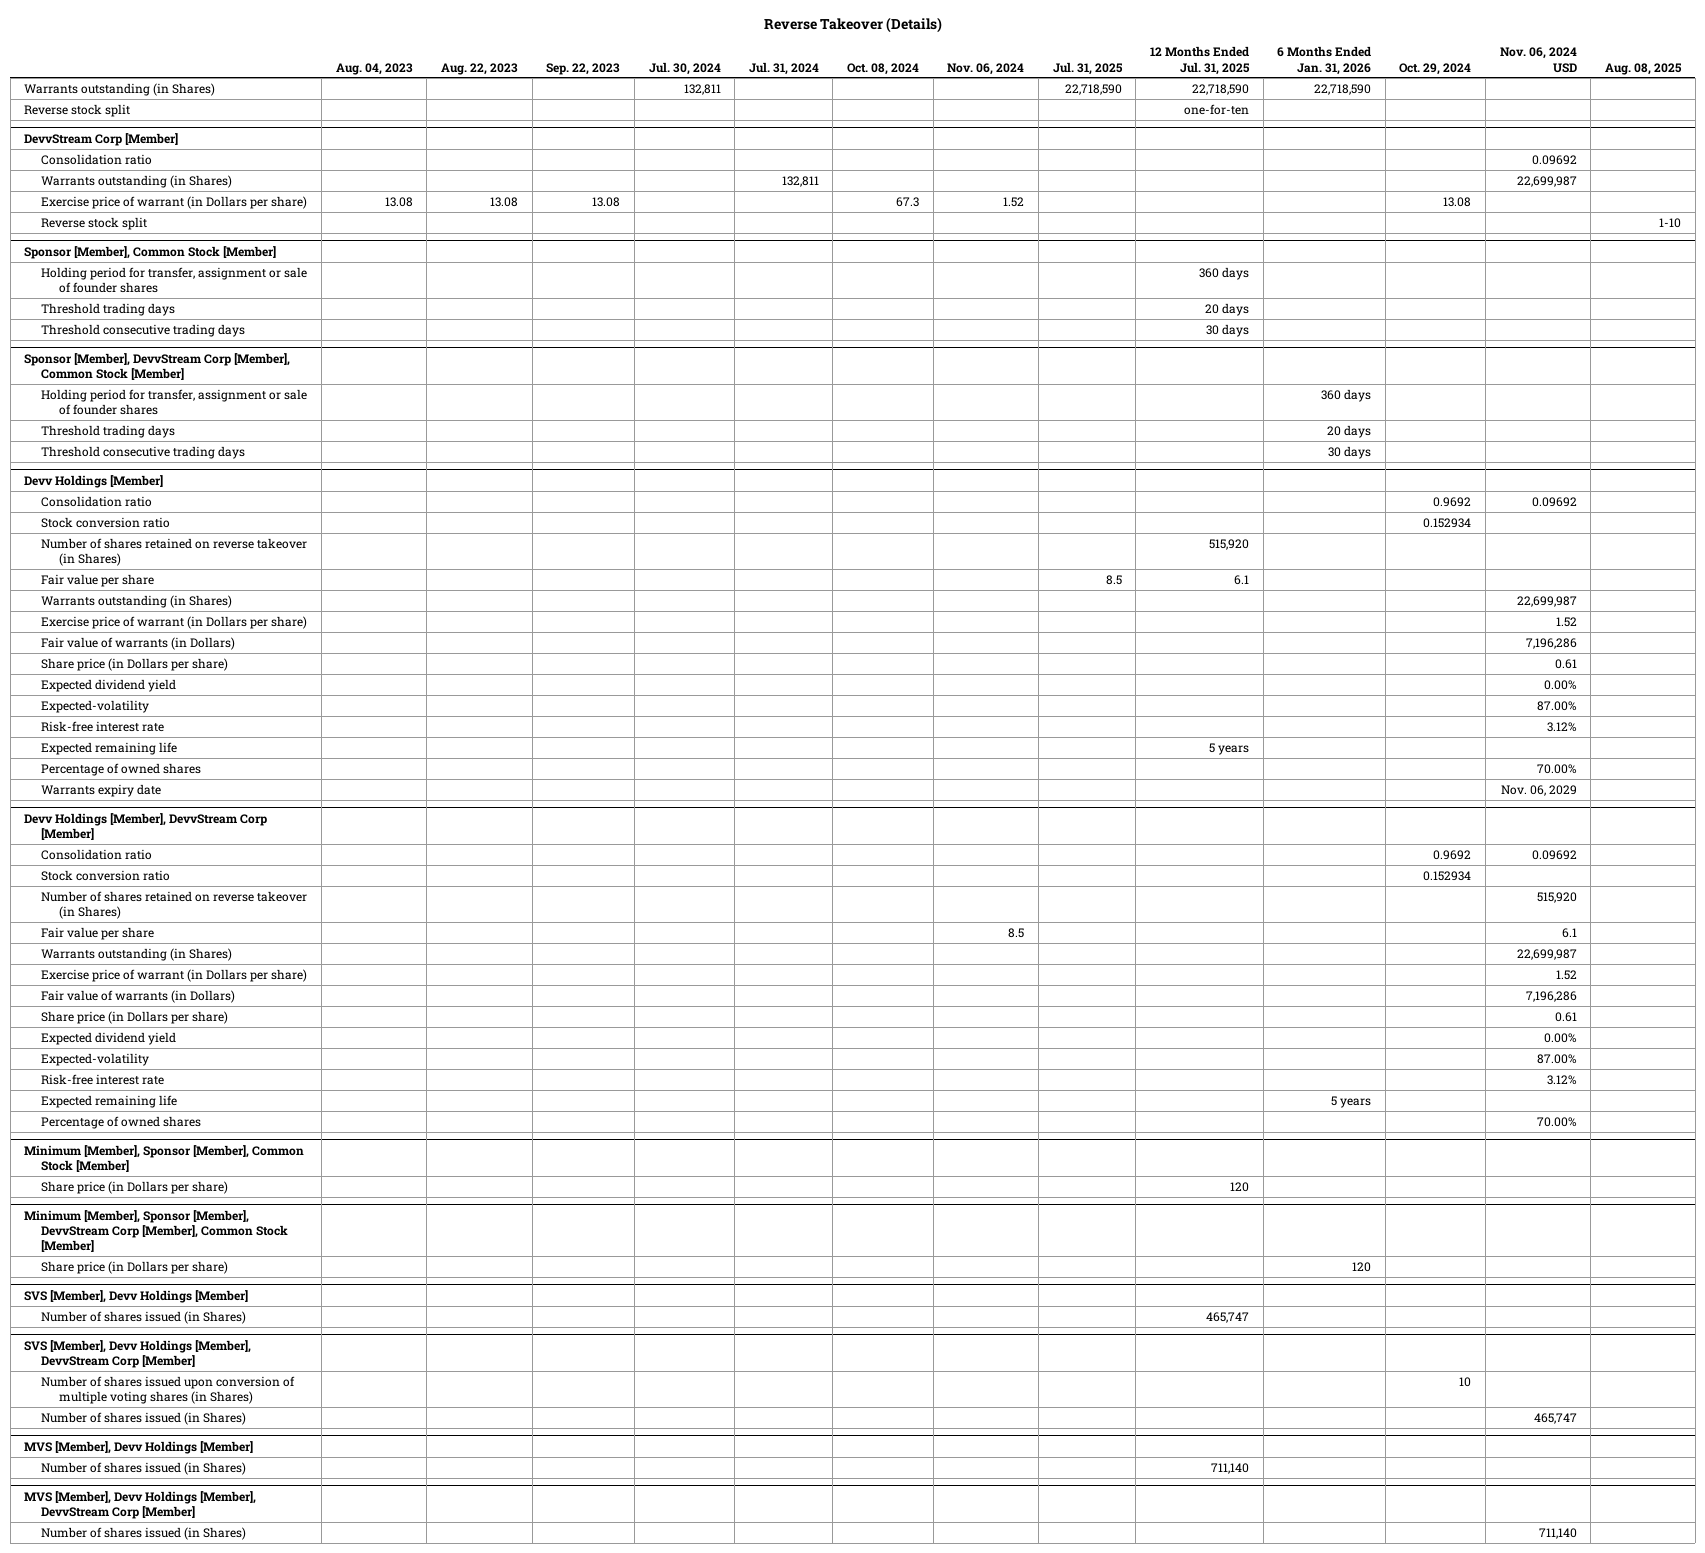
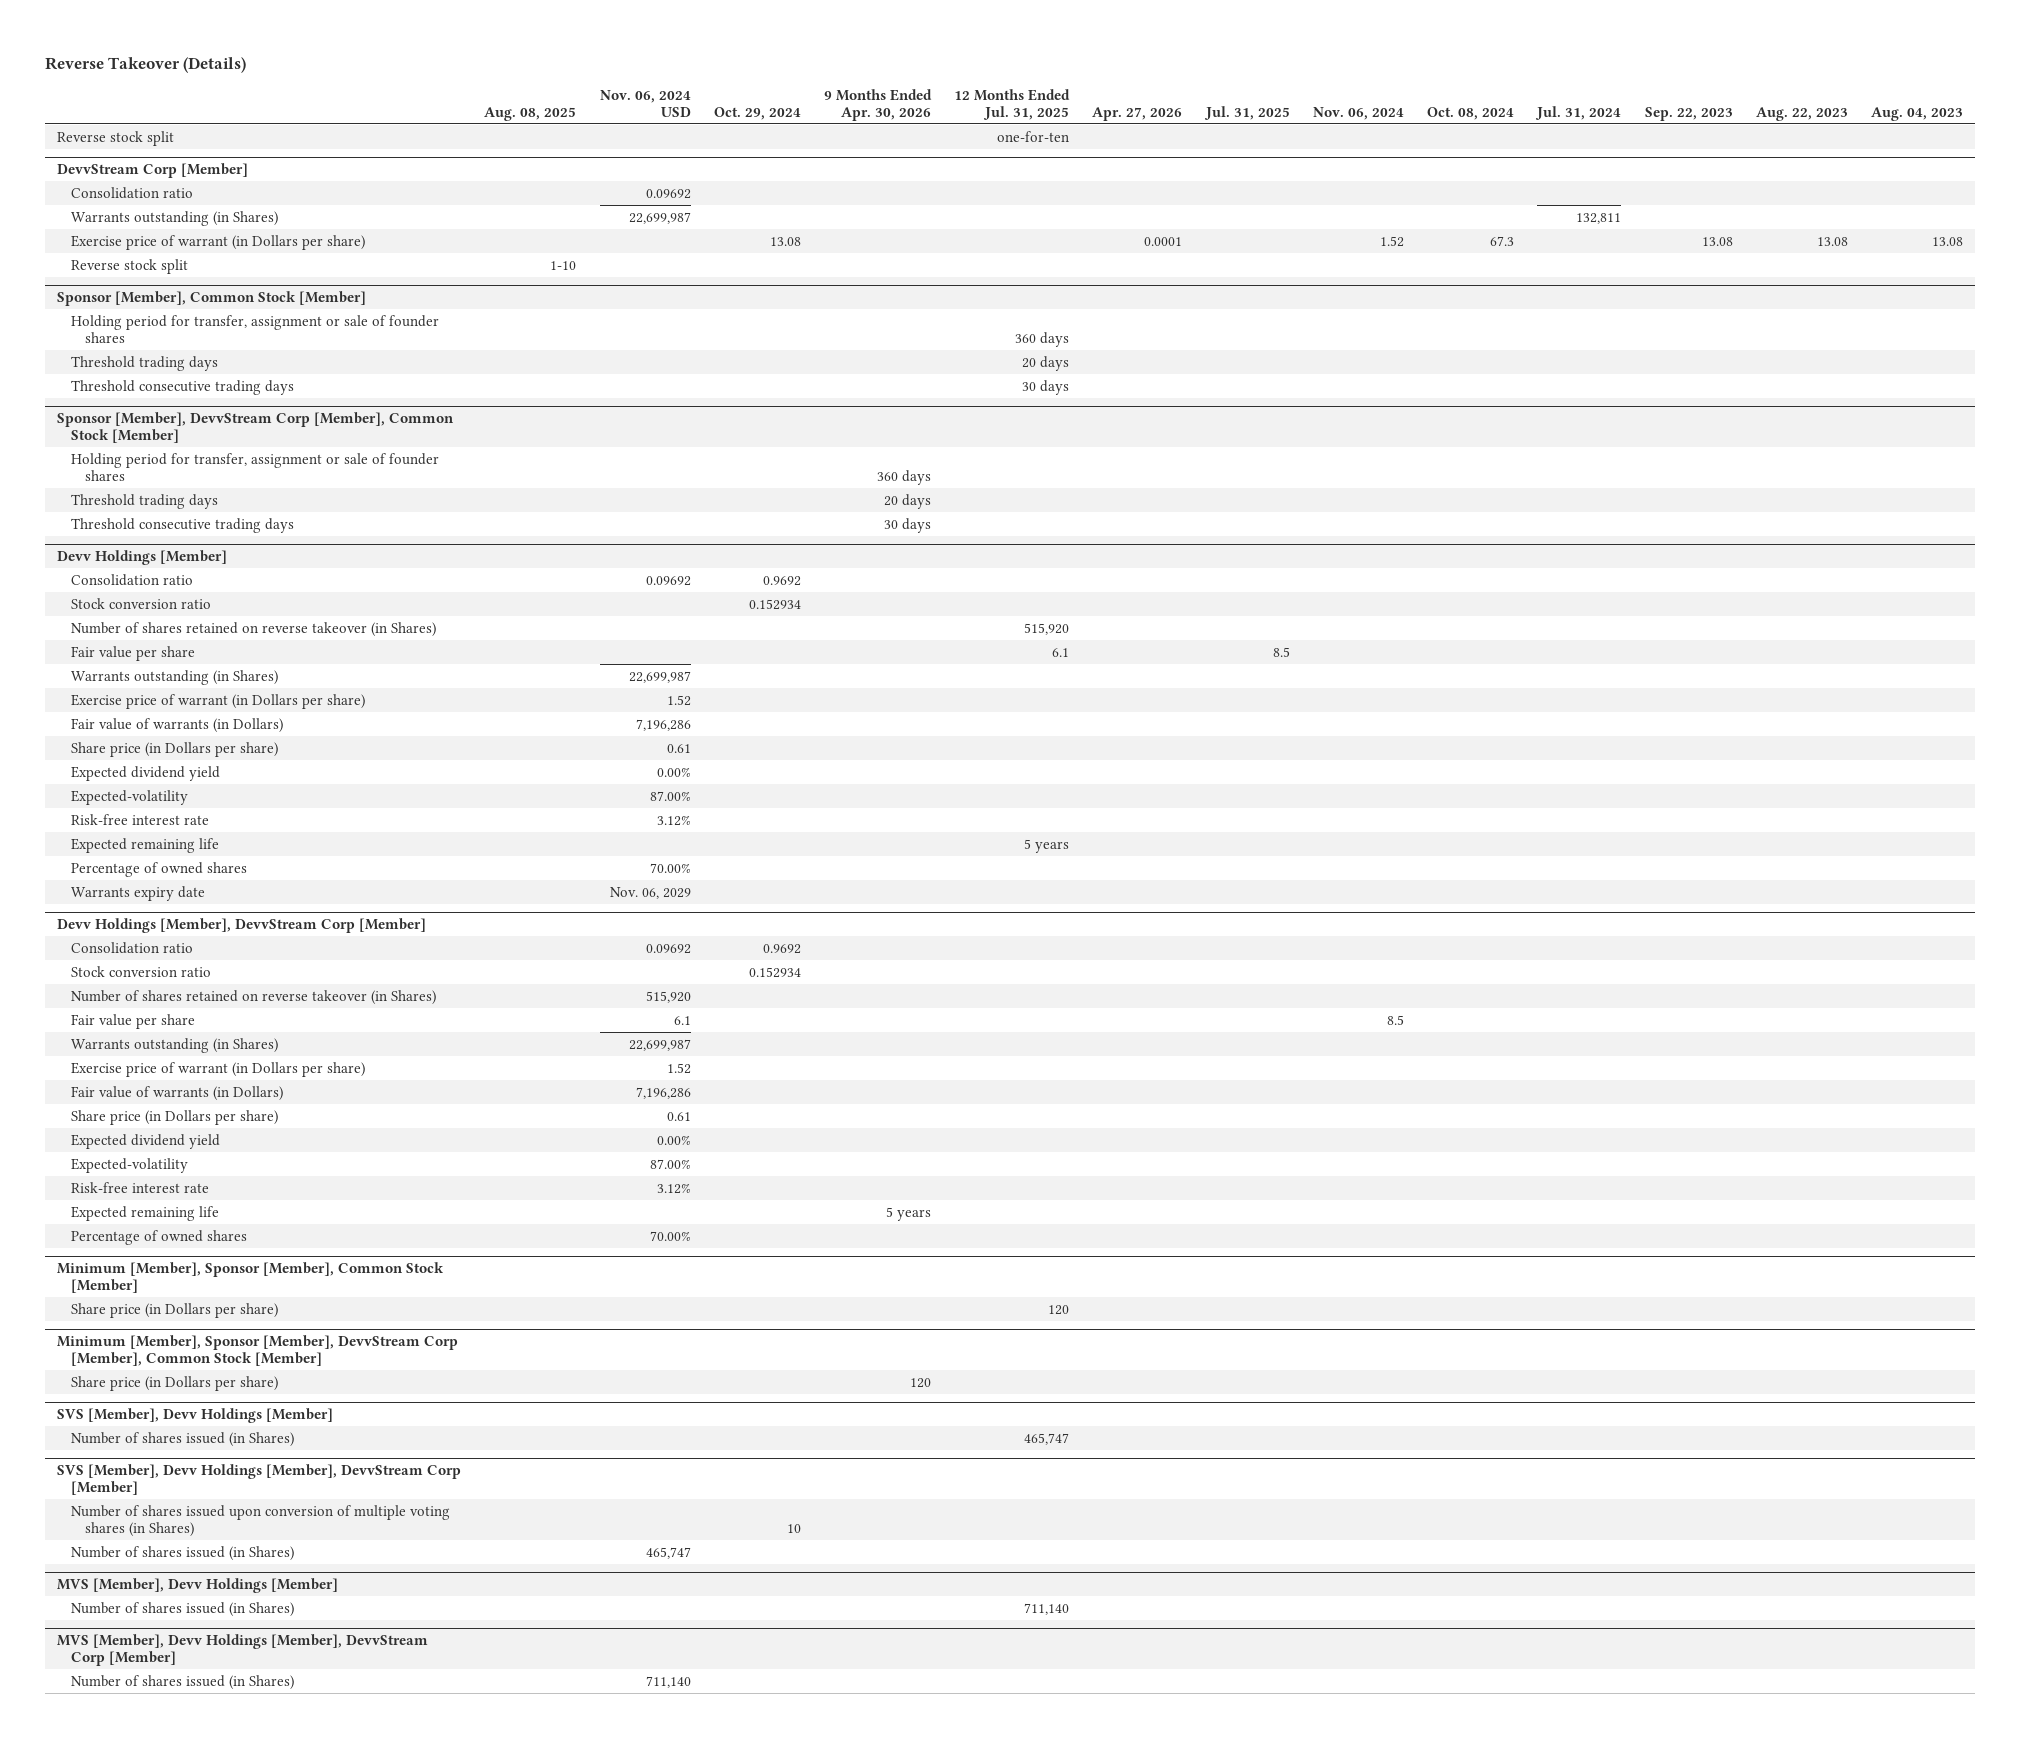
[648,61,721,75] Jul. 30, 2024 -> none
[1277,46,1372,75] 6 Months Ended Jan. 31, 2026 -> none
none -> [823,88,932,122] 9 Months Ended Apr. 30, 2026
none -> [1092,107,1183,122] Apr. 27, 2026
[24,82,216,96] Warrants outstanding (in Shares) -> none

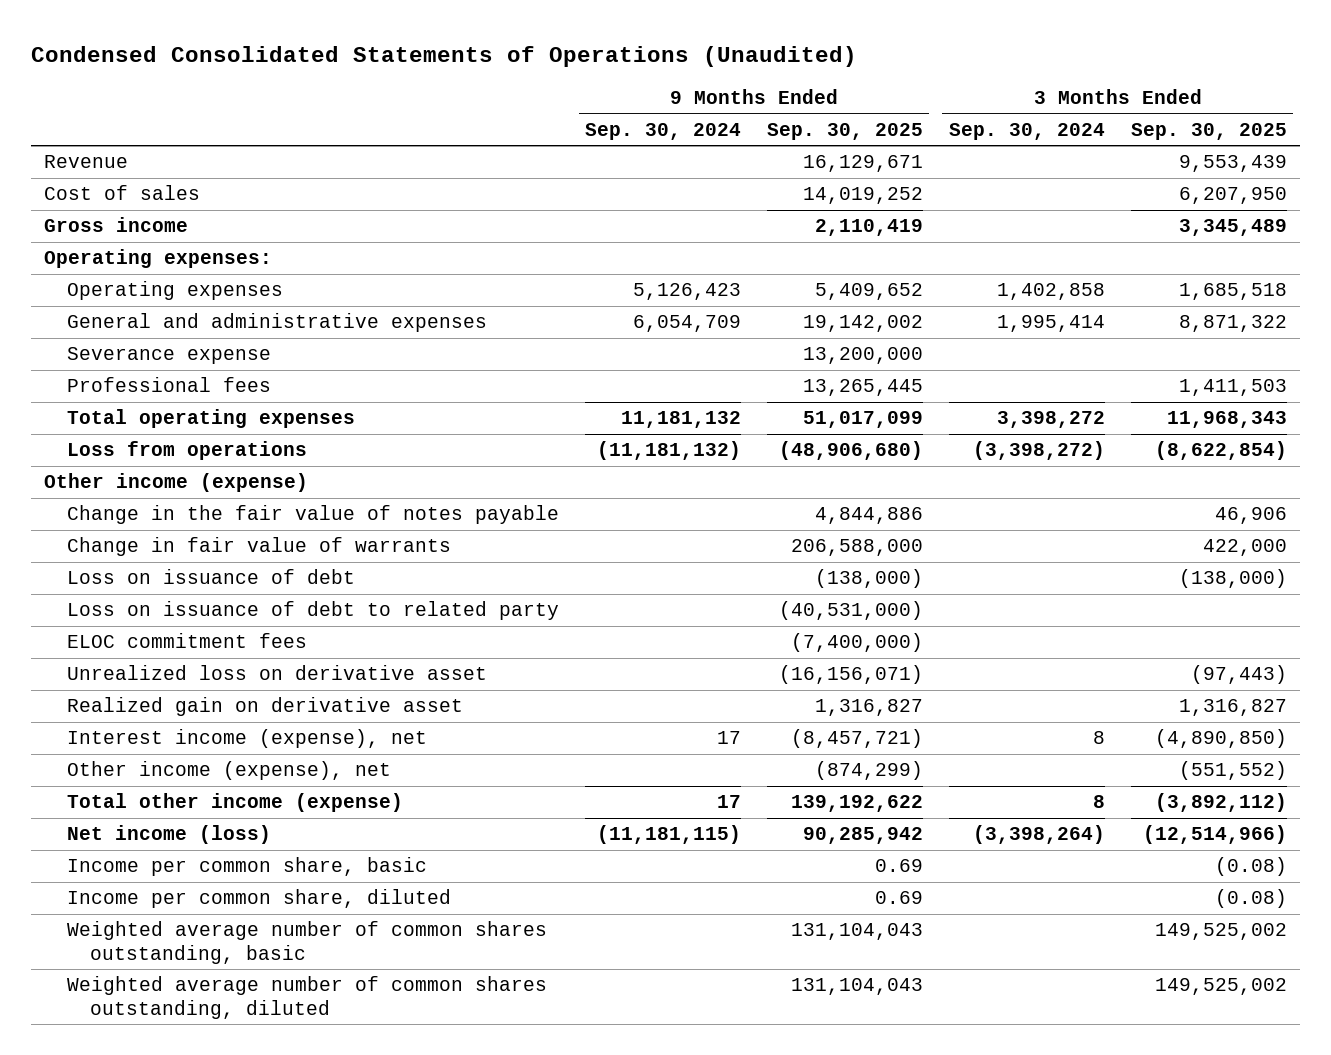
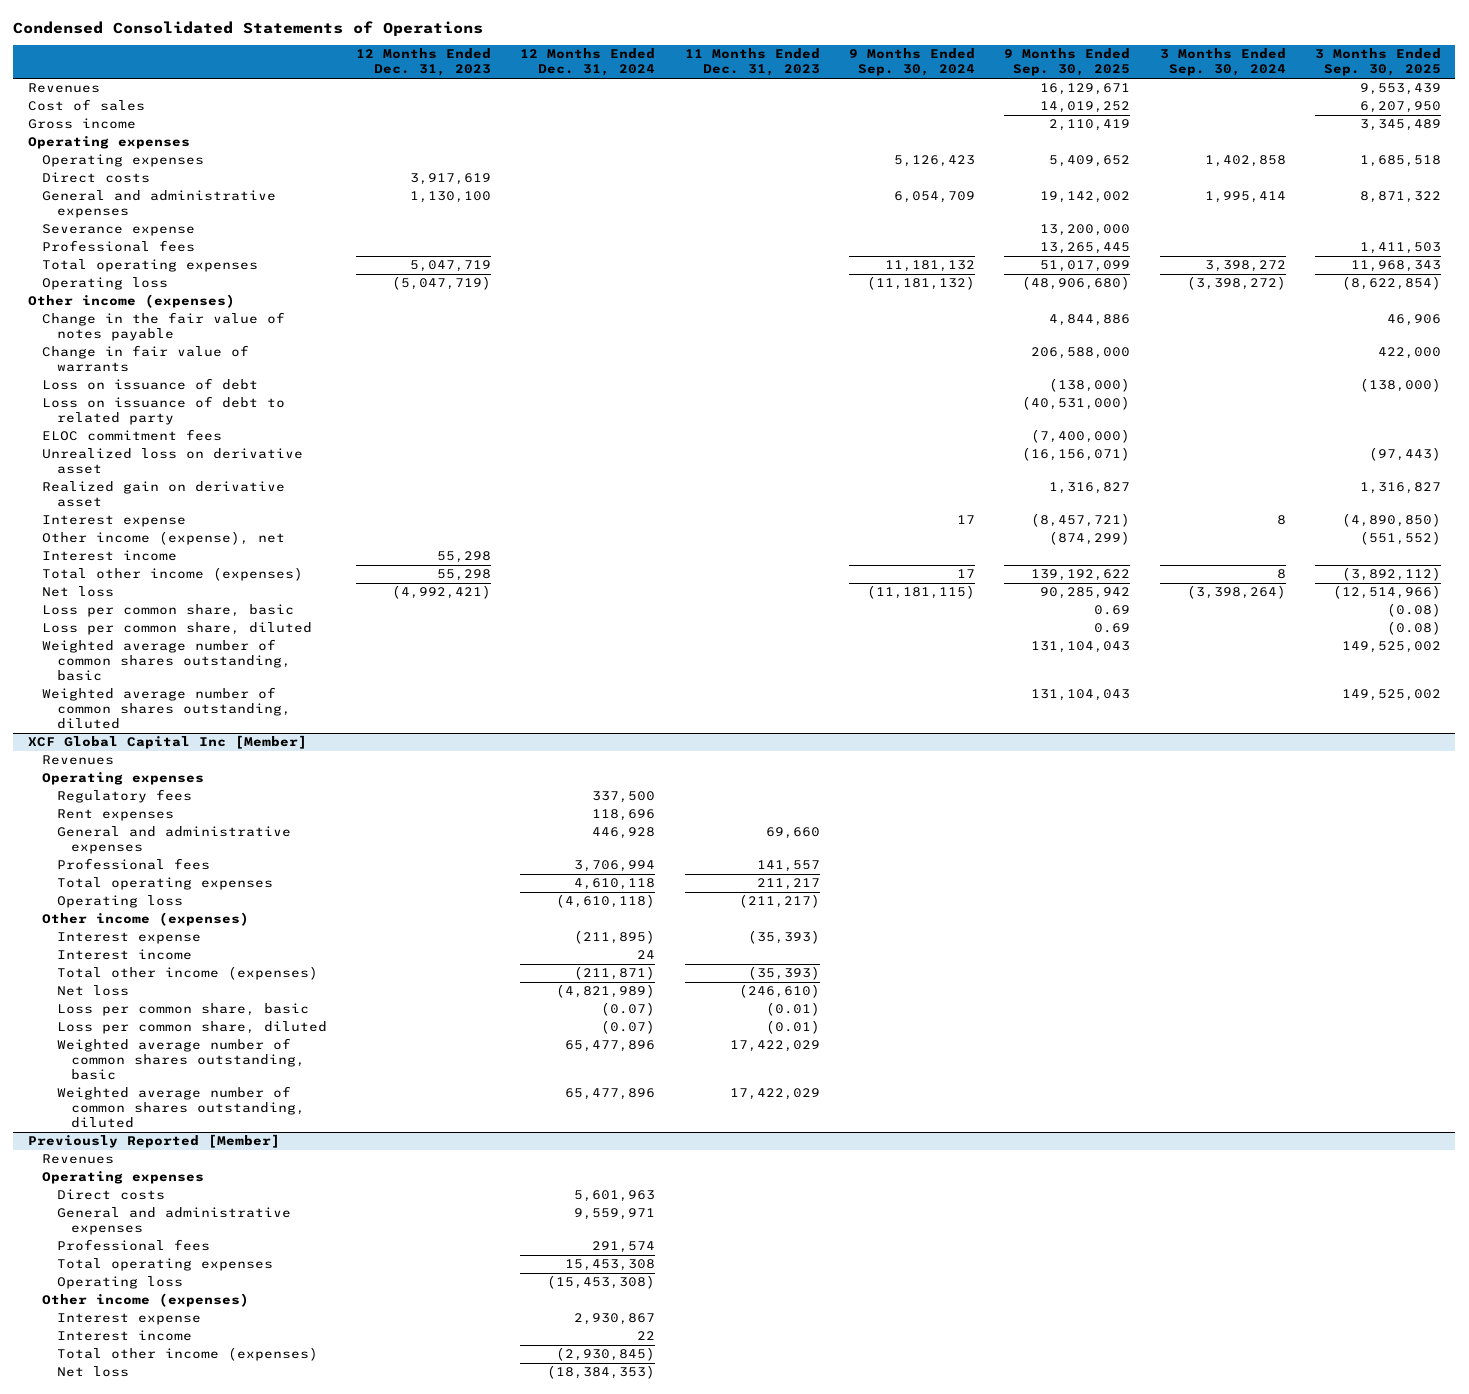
[31,45,858,67] Condensed Consolidated Statements of Operations (Unaudited) -> [13,20,484,36] Condensed Consolidated Statements of Operations
none -> [356,48,492,77] 12 Months Ended Dec. 31, 2023
none -> [520,48,656,77] 12 Months Ended Dec. 31, 2024
none -> [684,48,820,77] 11 Months Ended Dec. 31, 2023
[44,155,129,169] Revenue -> [27,83,100,94] Revenues
[44,249,273,269] Operating expenses: -> [27,136,190,150] Operating expenses
none -> [42,172,151,184] Direct costs
[67,441,308,461] Loss from operations -> [42,277,169,291] Operating loss
[44,473,309,493] Other income (expense) -> [27,294,235,309] Other income (expenses)
[67,729,428,749] Interest income (expense), net -> [42,515,187,528] Interest expense
none -> [42,550,178,562] Interest income
[67,793,404,813] Total other income (expense) -> [42,567,304,582] Total other income (expenses)
[67,825,272,845] Net income (loss) -> [42,586,115,598] Net loss
[67,857,428,877] Income per common share, basic -> [42,604,295,618] Loss per common share, basic
[67,889,452,909] Income per common share, diluted -> [42,622,313,636] Loss per common share, diluted
none -> [27,735,307,750] XCF Global Capital Inc [Member]
none -> [42,755,115,766] Revenues
none -> [42,772,205,786] Operating expenses
none -> [56,789,192,804] Regulatory fees
none -> [56,809,174,822] Rent expenses
none -> [56,826,291,855] General and administrative expenses
none -> [56,858,210,871] Professional fees
none -> [56,877,273,891] Total operating expenses
none -> [56,895,183,909] Operating loss
none -> [42,912,250,927] Other income (expenses)
none -> [56,932,201,945] Interest expense
none -> [56,949,192,961] Interest income
none -> [56,966,318,981] Total other income (expenses)
none -> [56,985,129,997] Net loss
none -> [56,1003,309,1017] Loss per common share, basic
none -> [56,1021,327,1035] Loss per common share, diluted
none -> [56,1038,306,1081] Weighted average number of common shares outstanding, basic
none -> [56,1086,306,1129] Weighted average number of common shares outstanding, diluted
none -> [27,1134,280,1149] Previously Reported [Member]
none -> [42,1154,115,1165] Revenues
none -> [42,1171,205,1185] Operating expenses
none -> [56,1189,165,1201] Direct costs
none -> [56,1207,291,1236] General and administrative expenses
none -> [56,1239,210,1252] Professional fees
none -> [56,1258,273,1272] Total operating expenses
none -> [56,1276,183,1290] Operating loss
none -> [42,1293,250,1308] Other income (expenses)
none -> [56,1313,201,1326] Interest expense
none -> [56,1330,192,1342] Interest income
none -> [56,1347,318,1362] Total other income (expenses)
none -> [56,1366,129,1378] Net loss

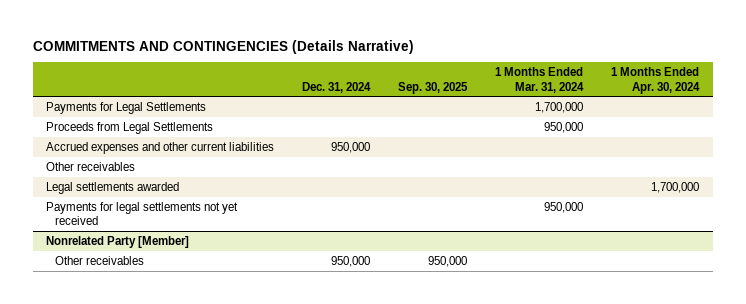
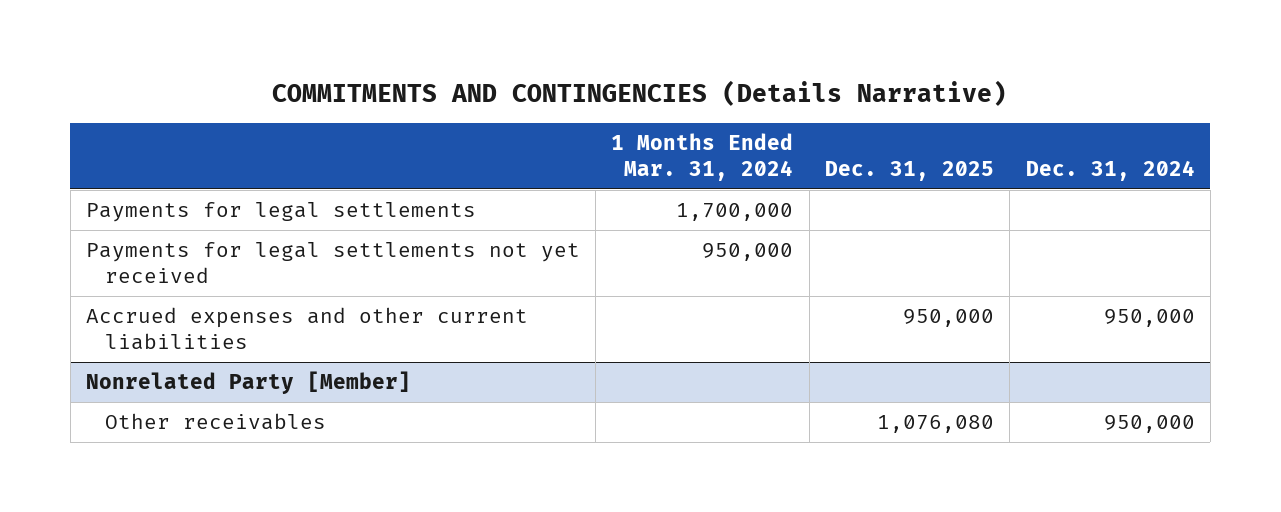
[398,81,469,94] Sep. 30, 2025 -> none
[611,67,701,94] 1 Months Ended Apr. 30, 2024 -> none
none -> [825,160,995,181] Dec. 31, 2025
[46,121,214,134] Proceeds from Legal Settlements -> none
[46,161,136,171] Other receivables -> none
[46,181,180,194] Legal settlements awarded -> none
[46,101,207,114] Payments for Legal Settlements -> [85,202,476,223] Payments for legal settlements
[46,141,275,154] Accrued expenses and other current liabilities -> [85,307,528,350] Accrued expenses and other current liabilities

